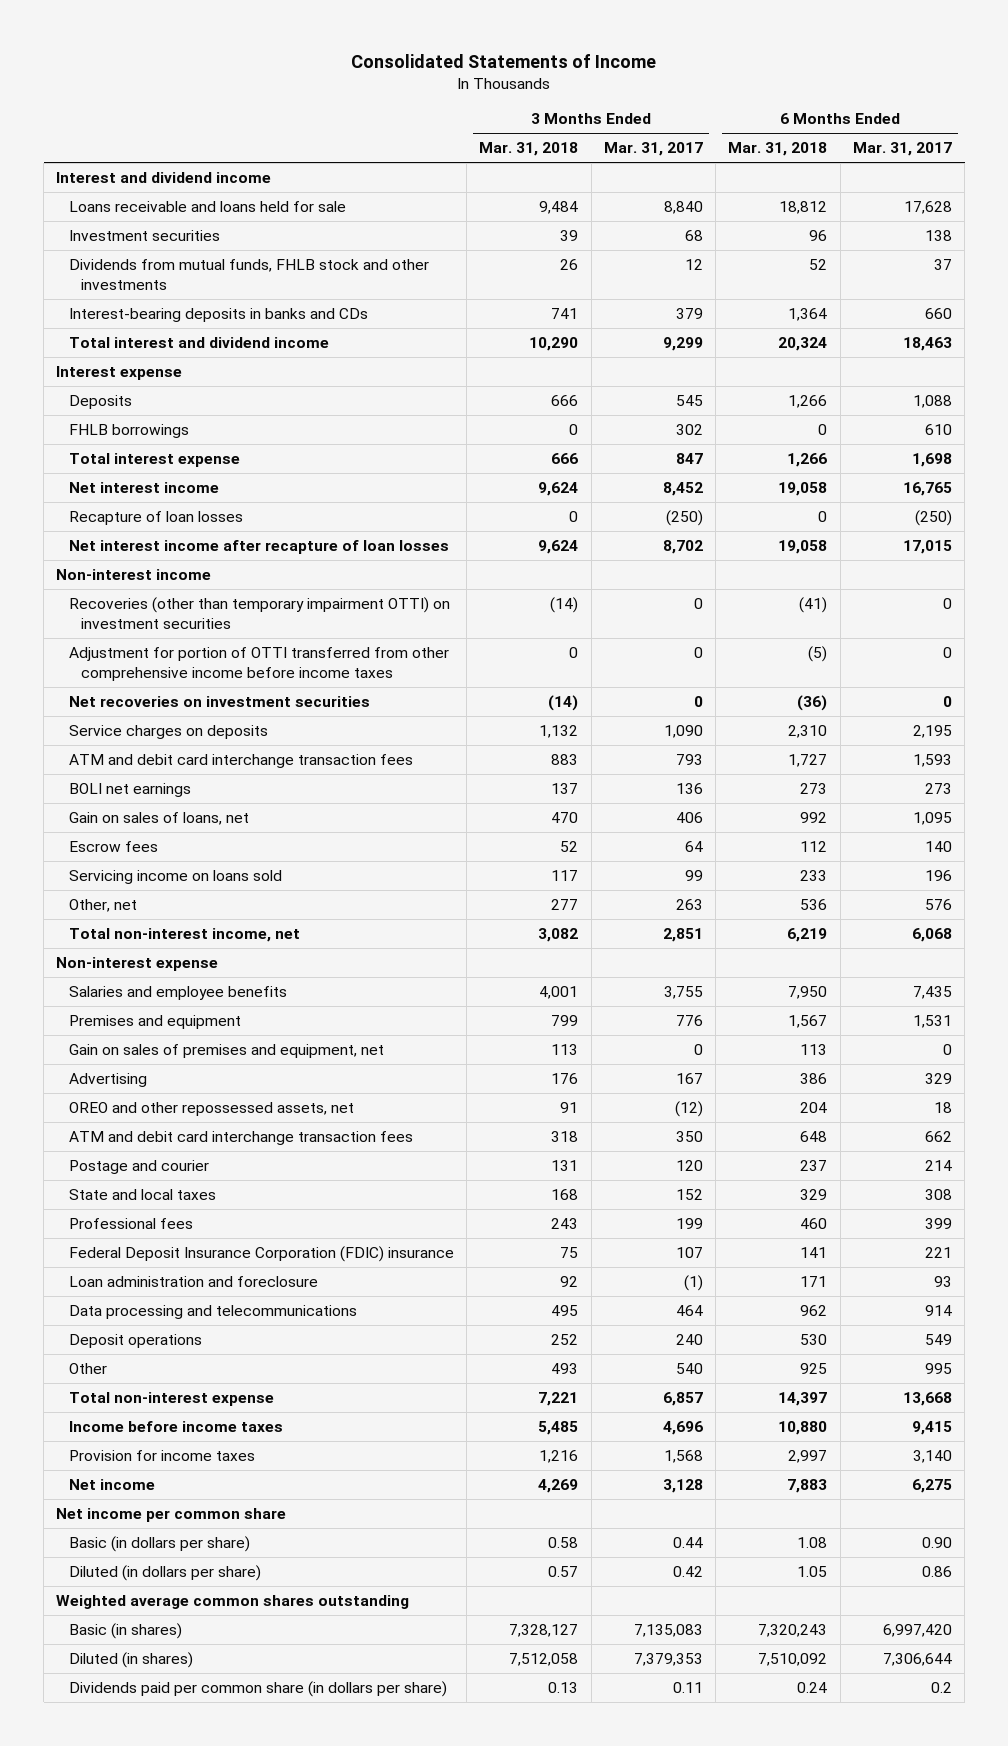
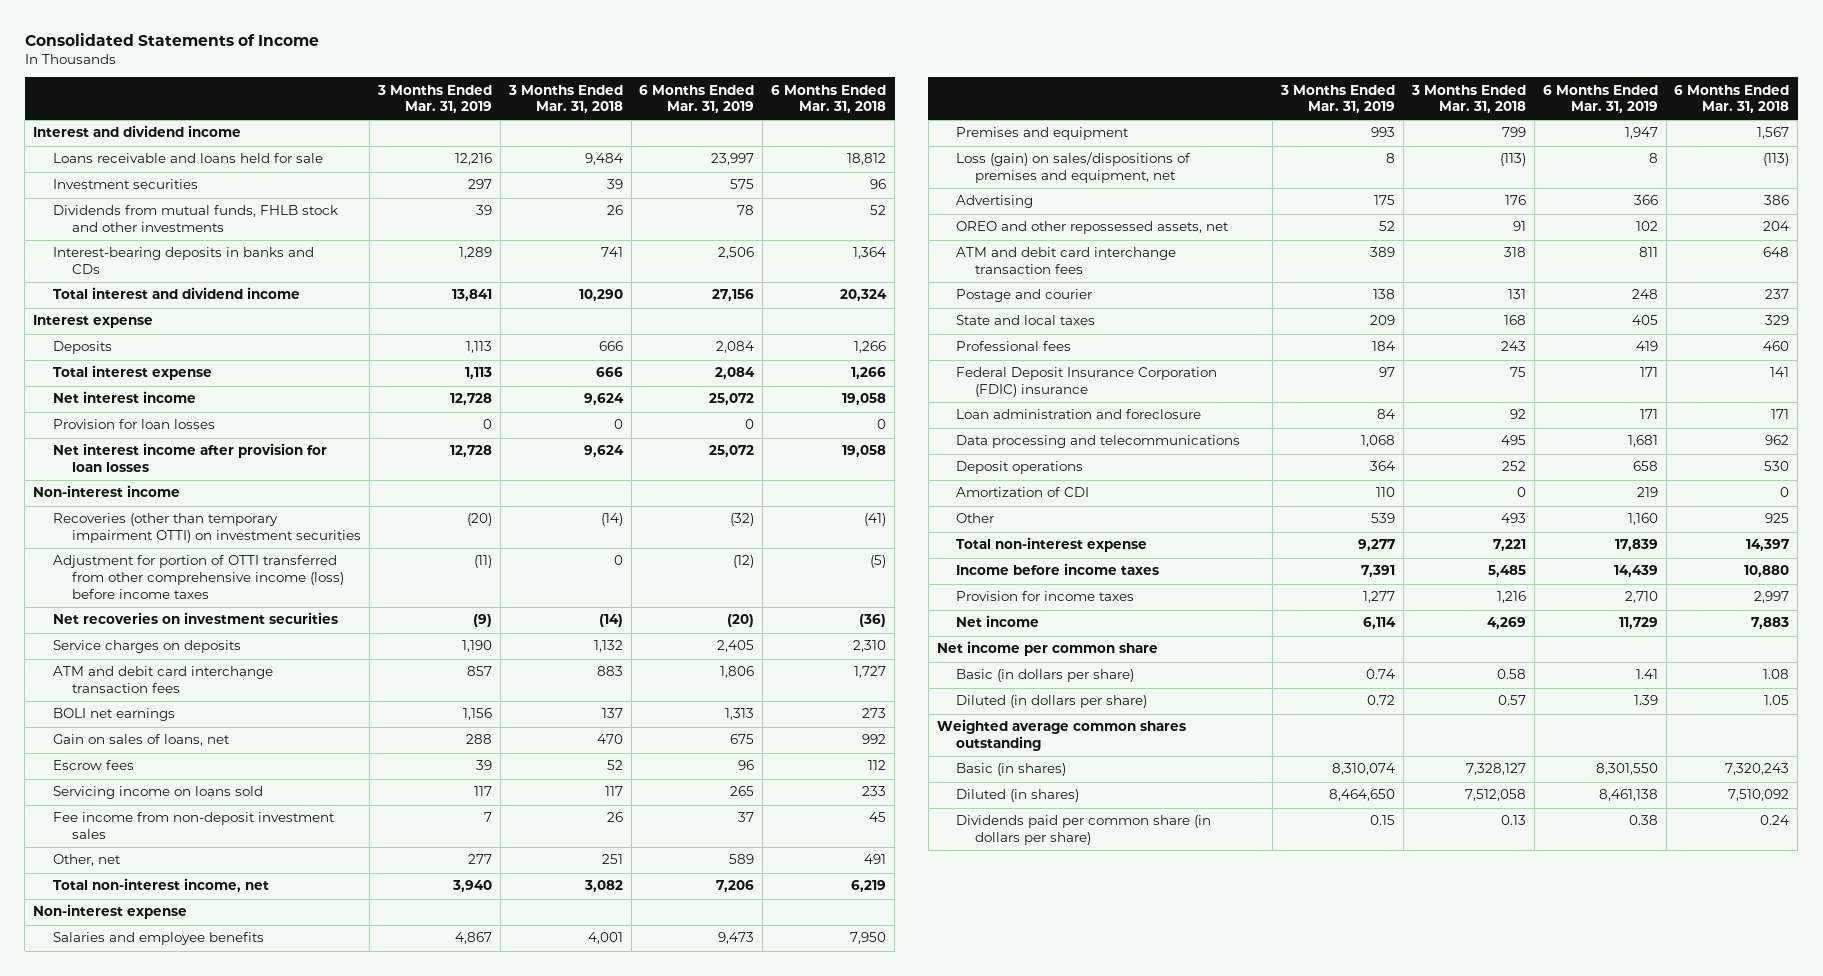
[603,142,703,157] Mar. 31, 2017 -> none
[852,142,952,157] Mar. 31, 2017 -> none
none -> [376,84,492,114] 3 Months Ended Mar. 31, 2019
none -> [639,84,755,114] 6 Months Ended Mar. 31, 2019
[68,423,189,438] FHLB borrowings -> none
[68,510,243,525] Recapture of loan losses -> [52,419,215,430] Provision for loan losses
[68,539,449,554] Net interest income after recapture of loan losses -> [52,443,327,473] Net interest income after provision for loan losses
[68,646,449,681] Adjustment for portion of OTTI transferred from other comprehensive income before income taxes -> [52,555,345,599] Adjustment for portion of OTTI transferred from other comprehensive income (loss) before income taxes
none -> [52,812,335,840] Fee income from non-deposit investment sales
[551,898,579,910] 277 -> [601,854,623,865] 251
[800,898,828,910] 536 -> [864,854,887,865] 491
[68,1043,384,1058] Gain on sales of premises and equipment, net -> [955,152,1191,184] Loss (gain) on sales/dispositions of premises and equipment, net
[551,1043,579,1055] 113 -> [1499,153,1526,167] (113)
[800,1043,828,1055] 113 -> [1763,153,1790,167] (113)
none -> [955,487,1089,498] Amortization of CDI

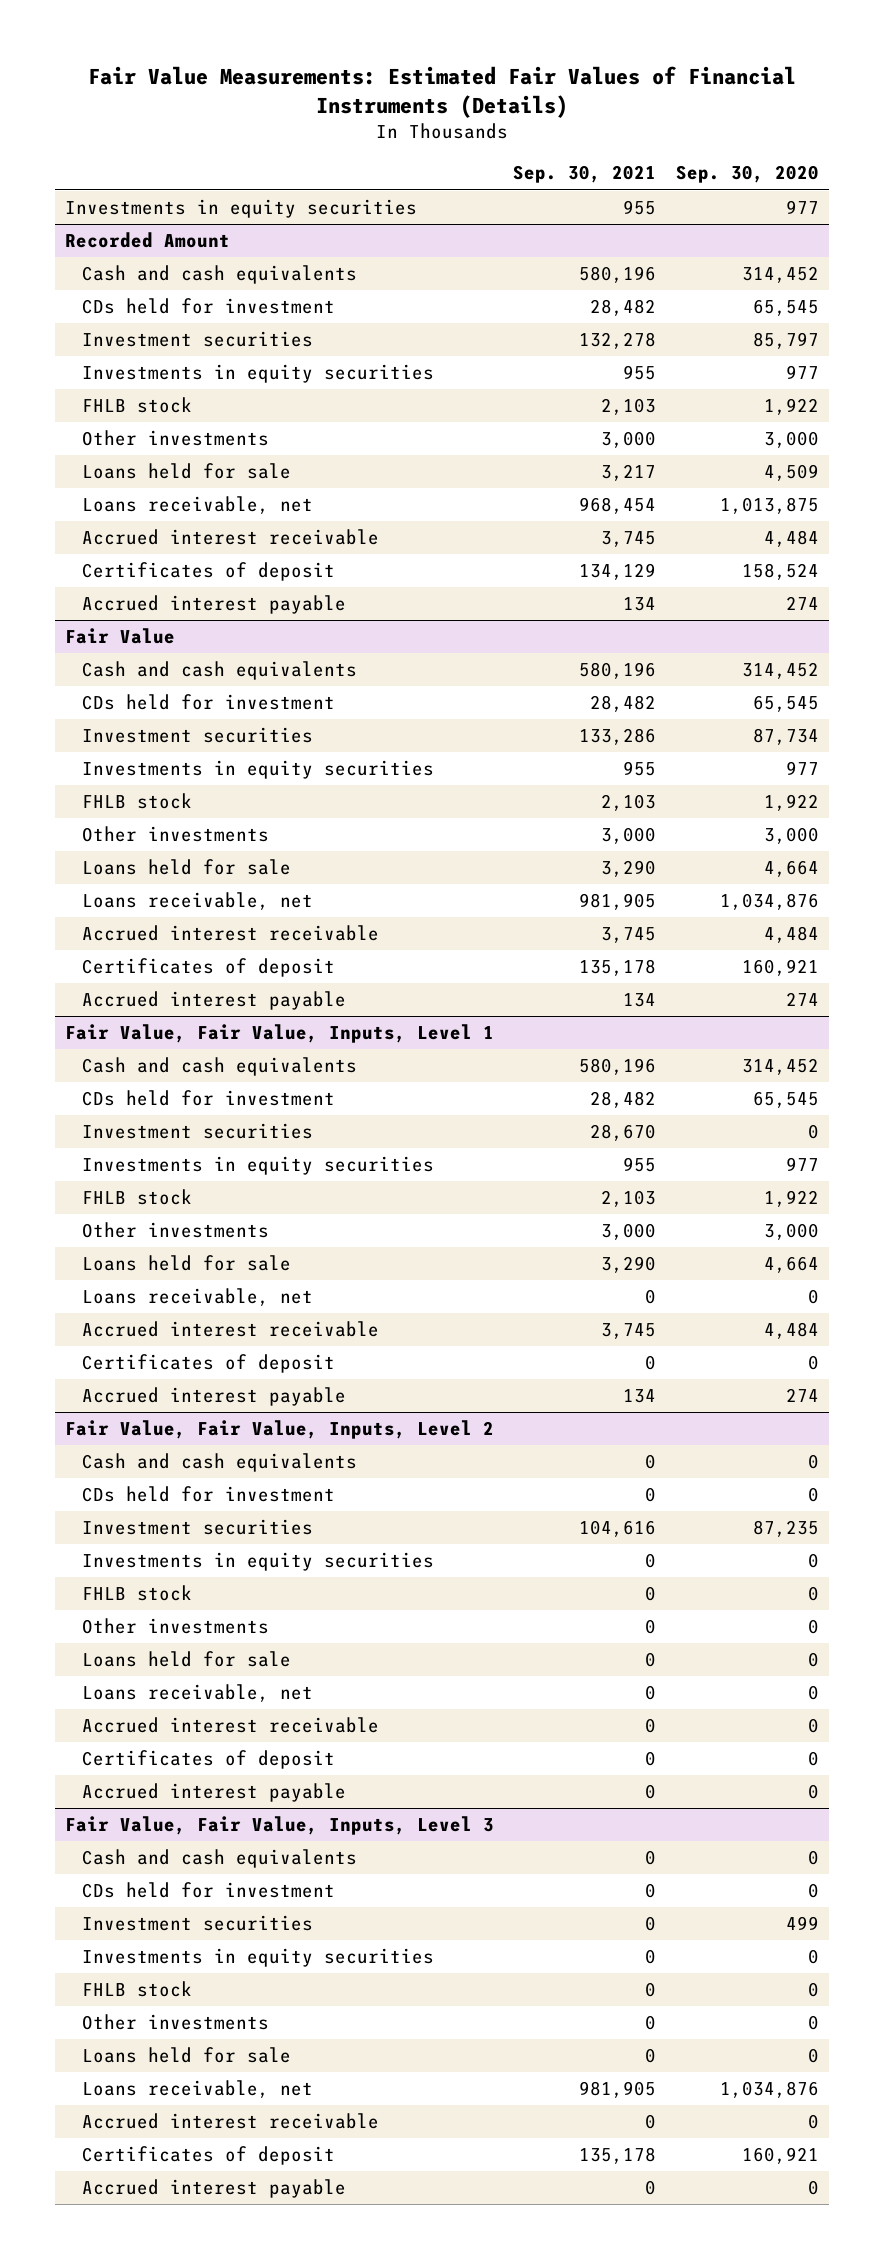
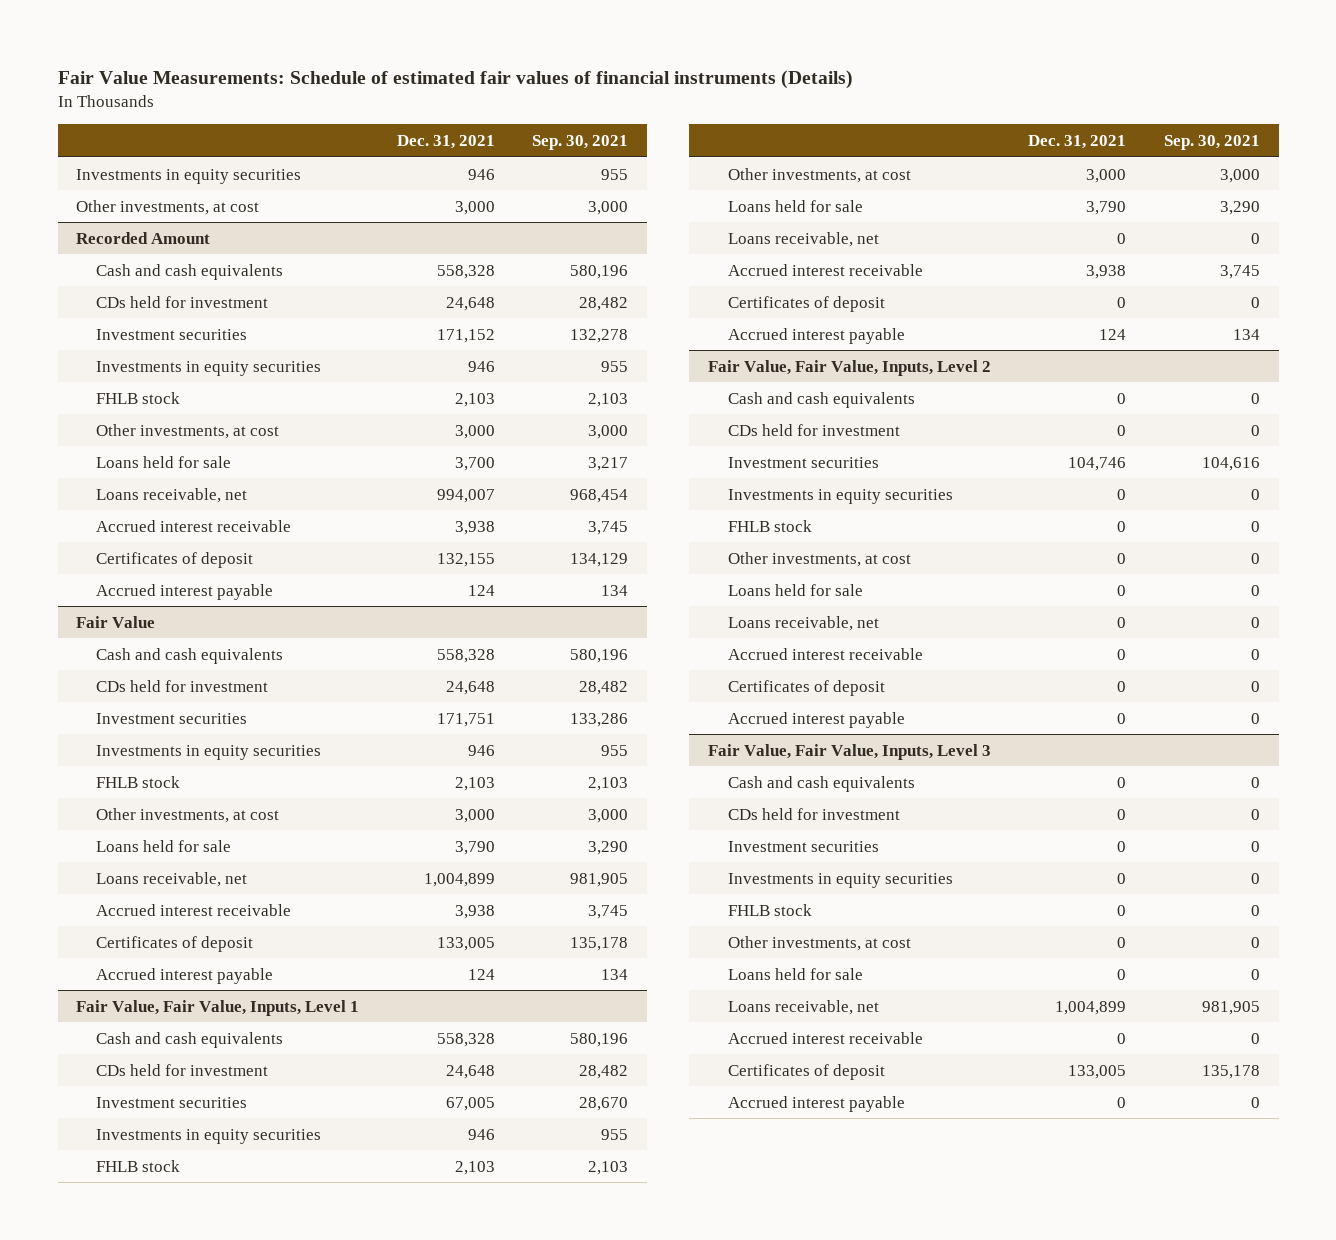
[87,65,796,118] Fair Value Measurements: Estimated Fair Values of Financial Instruments (Details) -> [57,70,853,90] Fair Value Measurements: Schedule of estimated fair values of financial instruments (Details)
[675,165,819,184] Sep. 30, 2020 -> none
none -> [396,135,495,150] Dec. 31, 2021
none -> [76,199,260,215] Other investments, at cost
[82,430,270,447] Other investments -> [95,423,279,439] Other investments, at cost
[82,826,270,843] Other investments -> [95,807,279,823] Other investments, at cost
[82,1222,270,1239] Other investments -> [727,167,911,183] Other investments, at cost
[82,1618,270,1635] Other investments -> [727,551,911,567] Other investments, at cost
[82,2014,270,2031] Other investments -> [727,935,911,951] Other investments, at cost

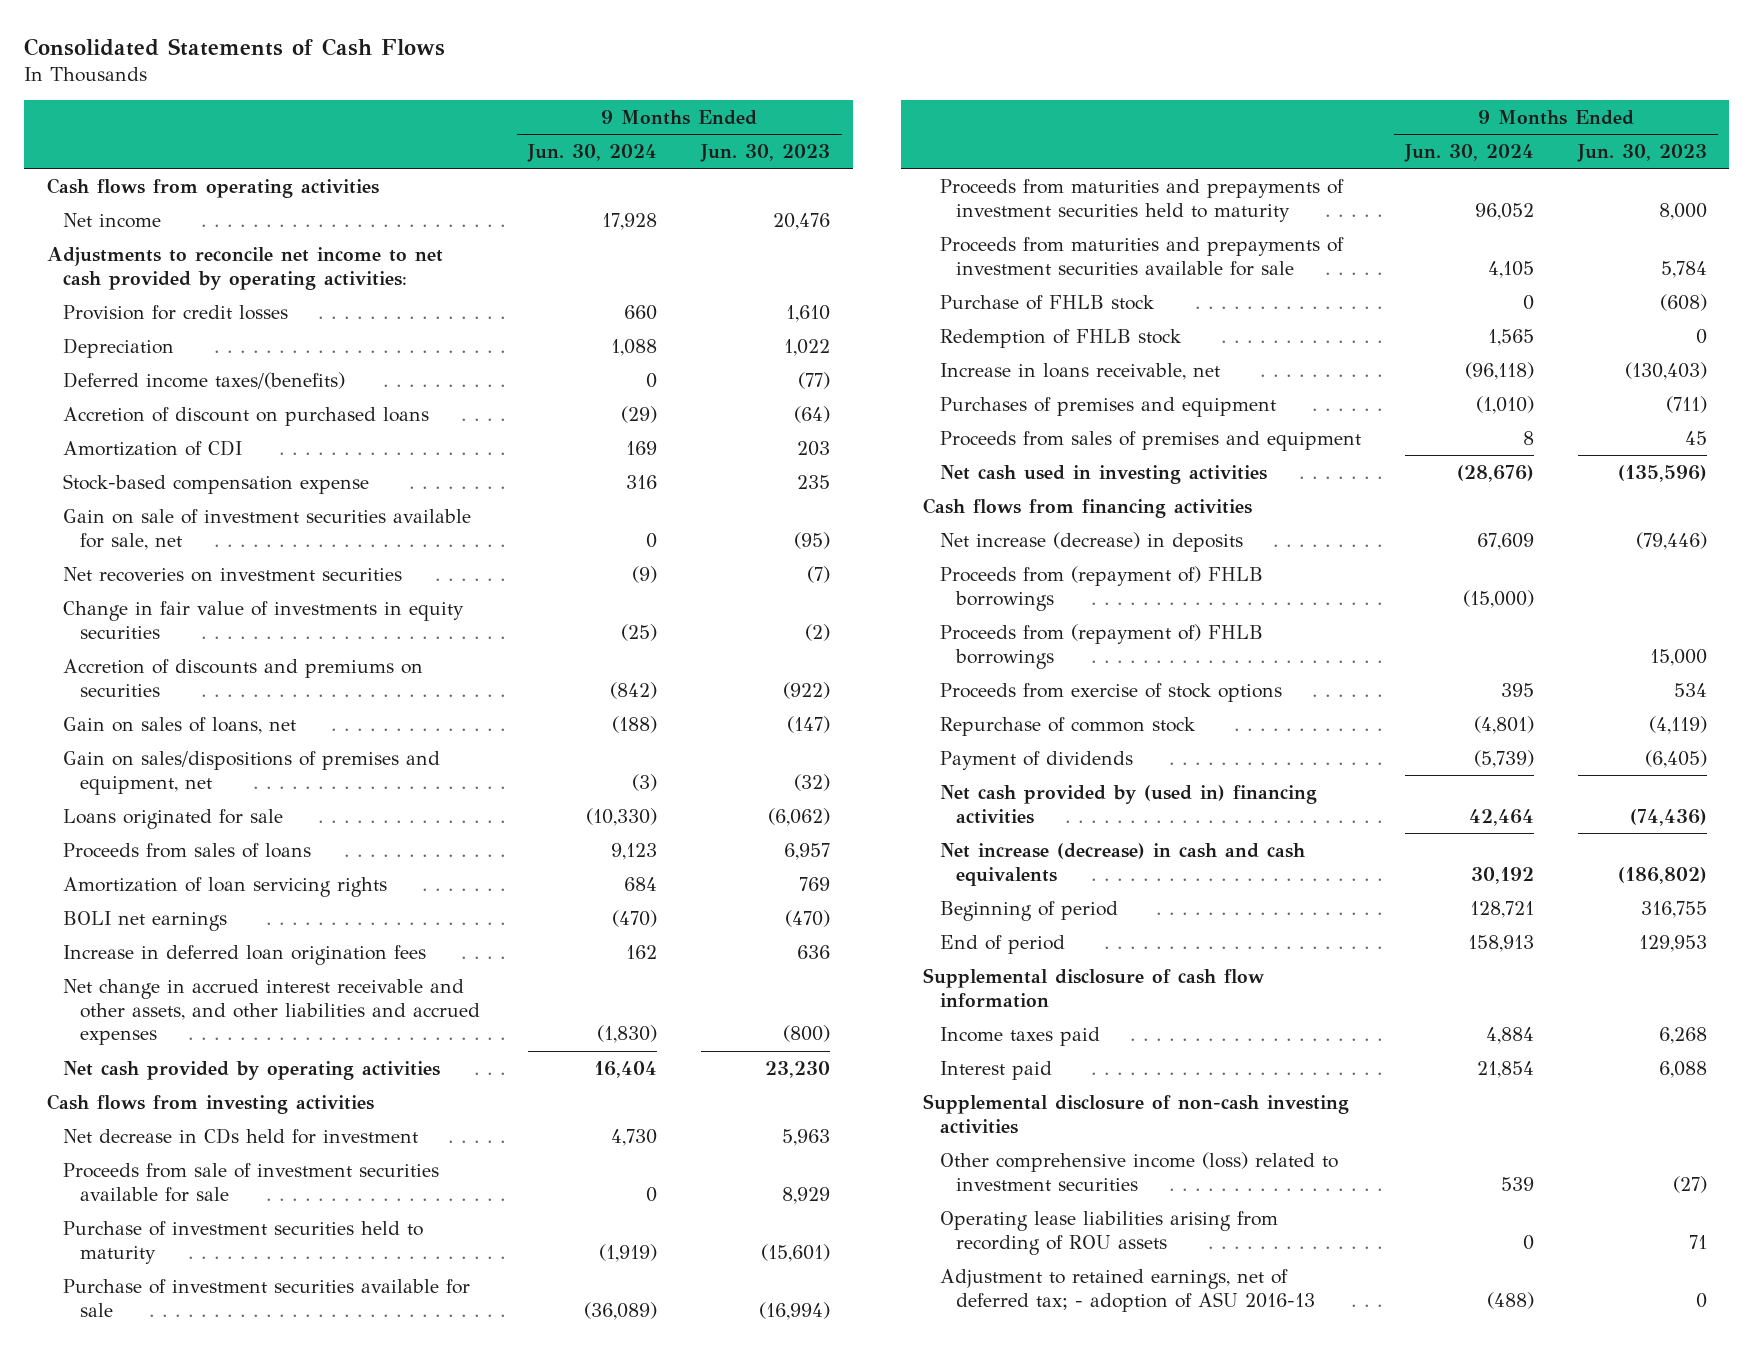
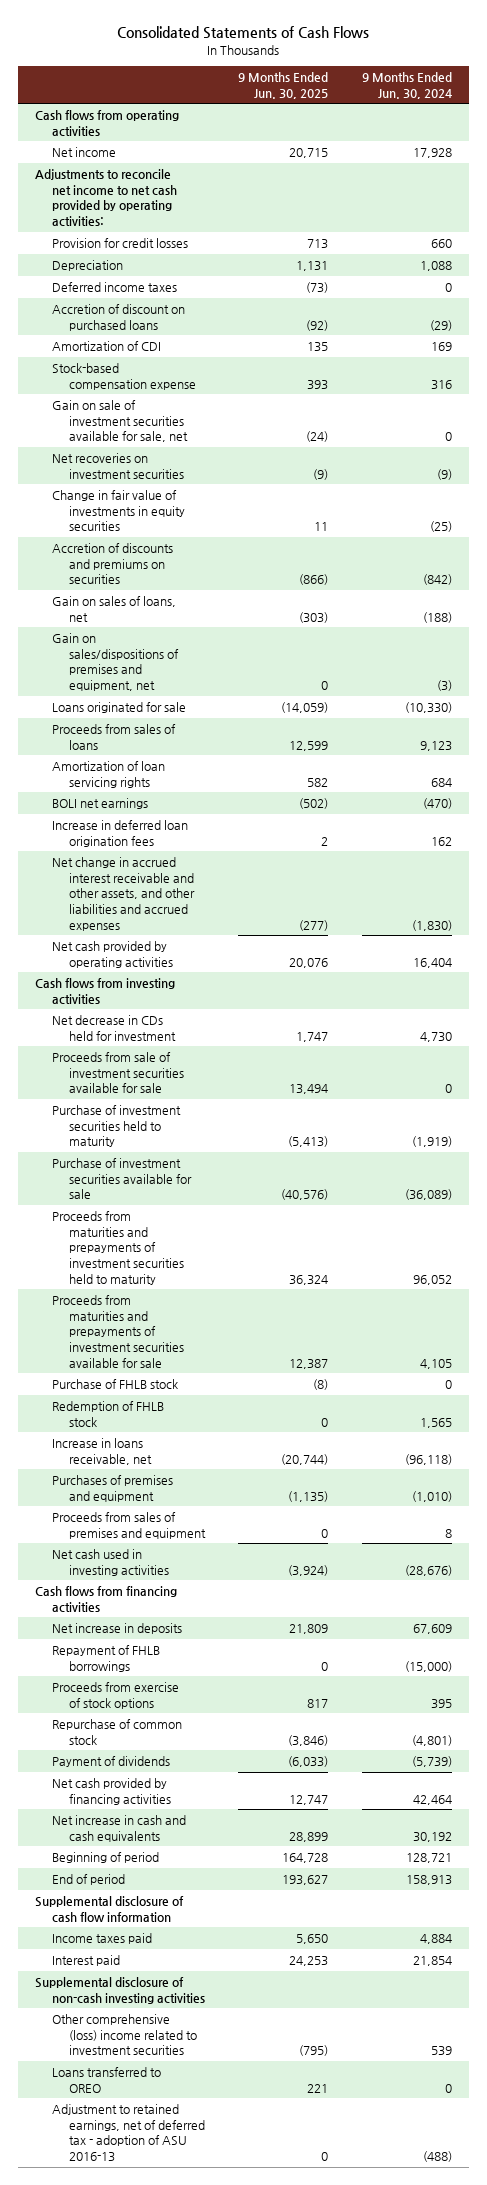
[700,144,831,163] Jun. 30, 2023 -> none
none -> [238,71,329,99] 9 Months Ended Jun. 30, 2025
[63,371,346,389] Deferred income taxes/(benefits) -> [52,282,178,293] Deferred income taxes
[939,623,1263,669] Proceeds from (repayment of) FHLB borrowings -> none
[939,531,1243,552] Net increase (decrease) in deposits -> [52,1623,183,1635] Net increase in deposits
[939,565,1263,611] Proceeds from (repayment of) FHLB borrowings -> [52,1645,161,1672] Repayment of FHLB borrowings
[939,784,1317,824] Net cash provided by (used in) financing activities -> [52,1778,172,1805] Net cash provided by financing activities
[939,842,1305,886] Net increase (decrease) in cash and cash equivalents -> [52,1815,187,1842] Net increase in cash and cash equivalents
[939,1210,1278,1255] Operating lease liabilities arising from recording of ROU assets -> none
[939,1151,1338,1191] Other comprehensive income (loss) related to investment securities -> [52,2014,198,2056] Other comprehensive (loss) income related to investment securities
none -> [52,2067,162,2093] Loans transferred to OREO
[939,1268,1316,1312] Adjustment to retained earnings, net of deferred tax; - adoption of ASU 2016-13 -> [52,2104,206,2163] Adjustment to retained earnings, net of deferred tax - adoption of ASU 2016-13

